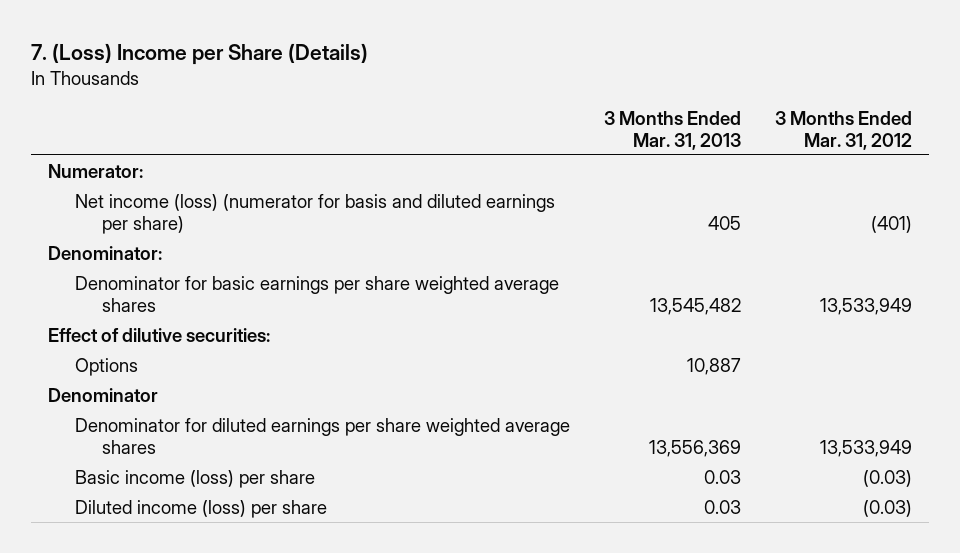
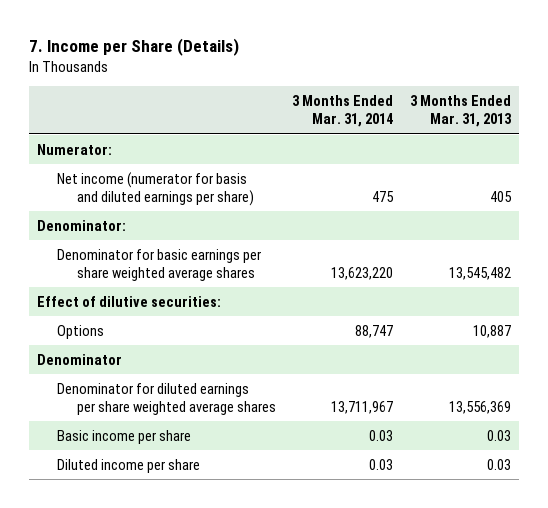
[31,42,369,65] 7. (Loss) Income per Share (Details) -> [28,37,239,56] 7. Income per Share (Details)
[774,110,912,150] 3 Months Ended Mar. 31, 2012 -> none
none -> [292,95,394,128] 3 Months Ended Mar. 31, 2014
[75,193,556,234] Net income (loss) (numerator for basis and diluted earnings per share) -> [56,171,254,207] Net income (numerator for basis and diluted earnings per share)
[75,469,316,488] Basic income (loss) per share -> [56,429,191,444] Basic income per share
[75,499,328,518] Diluted income (loss) per share -> [56,458,200,473] Diluted income per share

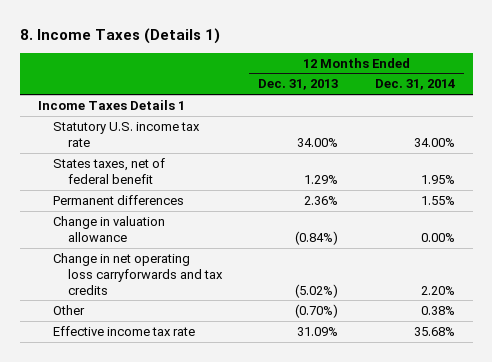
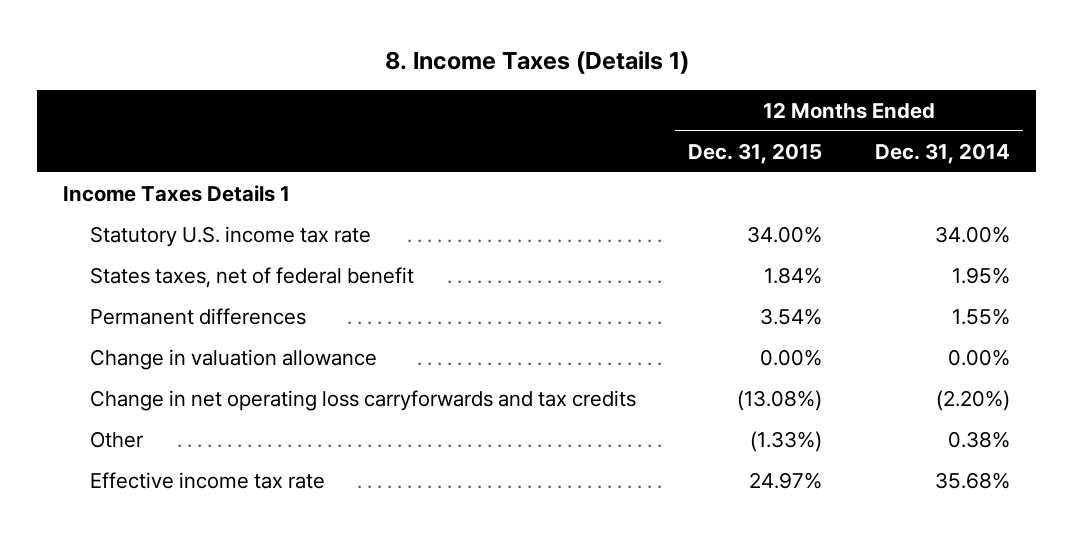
[258,79,339,91] Dec. 31, 2013 -> none
none -> [688,142,823,164] Dec. 31, 2015
[420,285,455,295] 2.20% -> [935,389,1010,411] (2.20%)

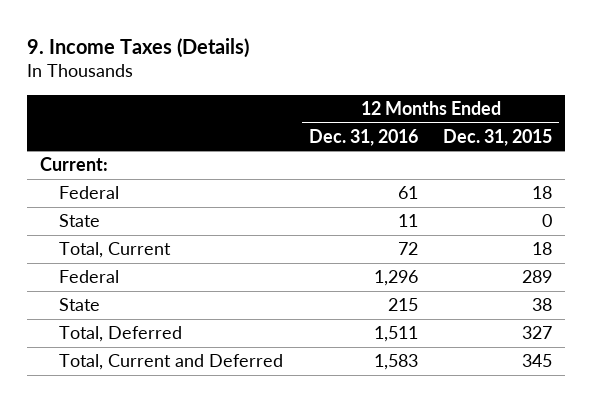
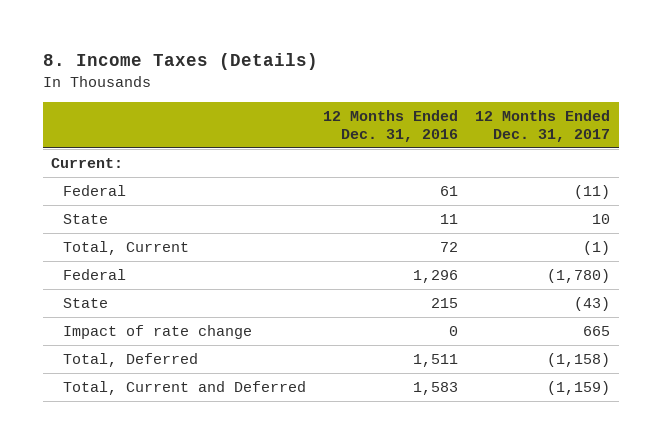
[26,37,249,58] 9. Income Taxes (Details) -> [42,53,318,71] 8. Income Taxes (Details)
[443,128,553,146] Dec. 31, 2015 -> none
none -> [475,110,611,142] 12 Months Ended Dec. 31, 2017
none -> [63,325,253,340] Impact of rate change

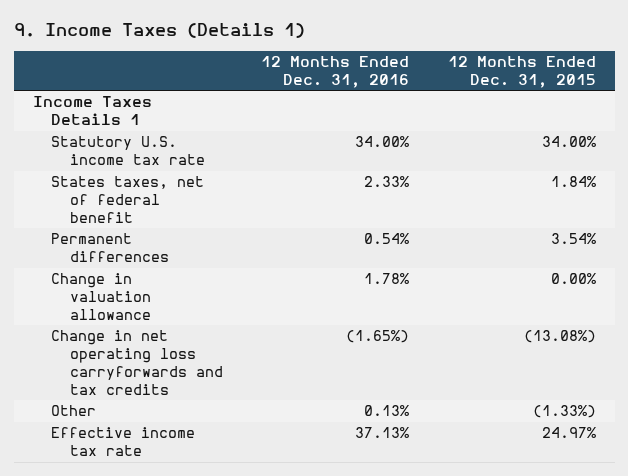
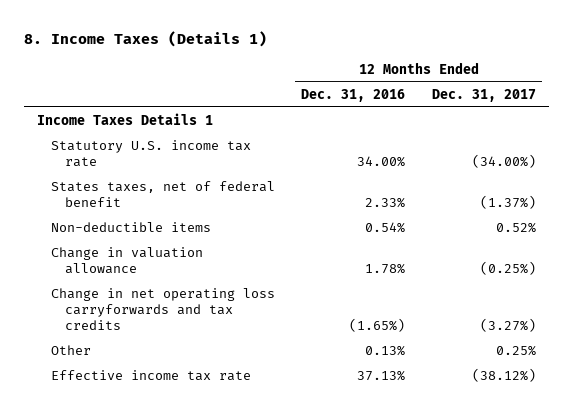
[13,23,305,39] 9. Income Taxes (Details 1) -> [24,31,268,48] 8. Income Taxes (Details 1)
[447,56,596,88] 12 Months Ended Dec. 31, 2015 -> none
none -> [431,88,536,102] Dec. 31, 2017
[51,233,170,263] Permanent differences -> none
none -> [51,221,212,232] Non-deductible items

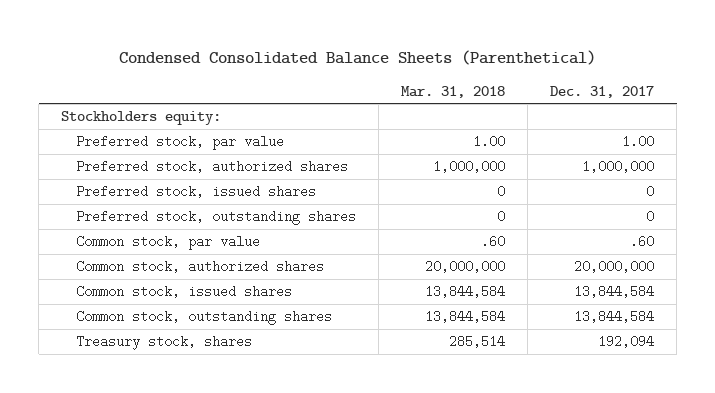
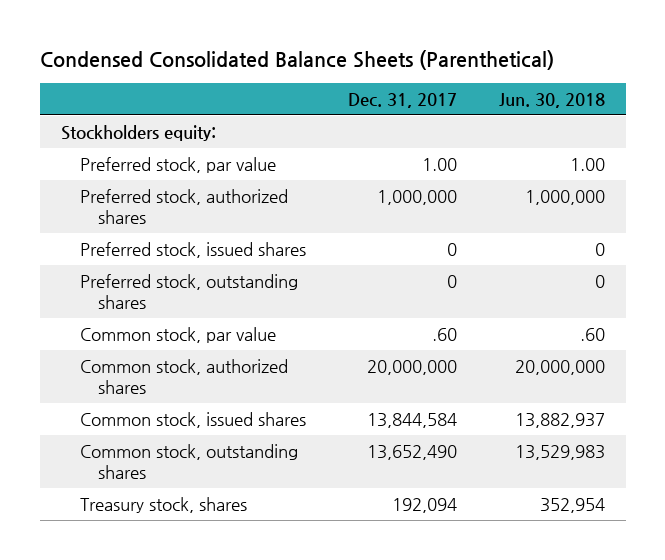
[400,85,505,98] Mar. 31, 2018 -> none
none -> [498,92,605,108] Jun. 30, 2018
[574,310,655,324] 13,844,584 -> [366,444,457,460] 13,652,490

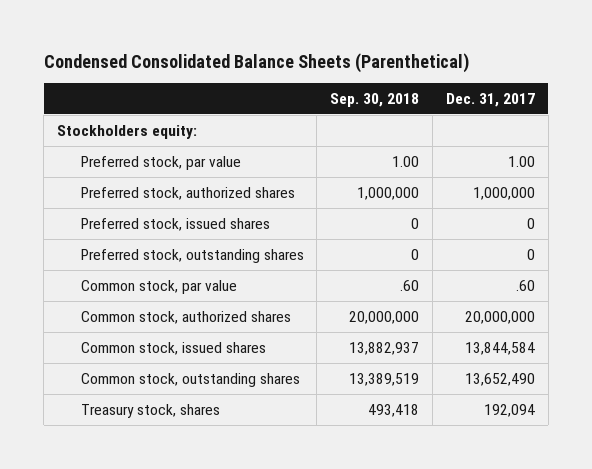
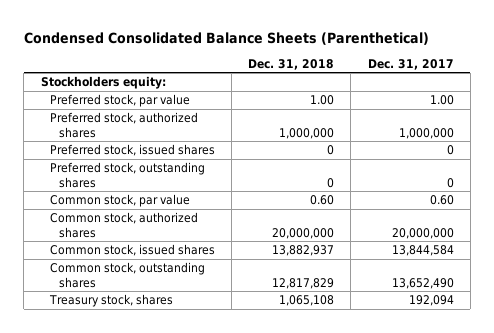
[330,93,420,108] Sep. 30, 2018 -> none
none -> [248,58,335,70] Dec. 31, 2018
[515,279,535,291] .60 -> [429,195,454,206] 0.60

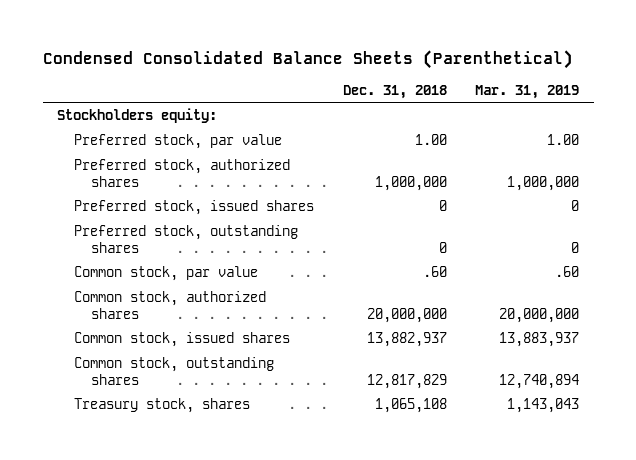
[367,58,454,70] Dec. 31, 2017 -> none
none -> [475,84,580,99] Mar. 31, 2019
[310,195,335,206] 0.60 -> [422,266,447,278] .60

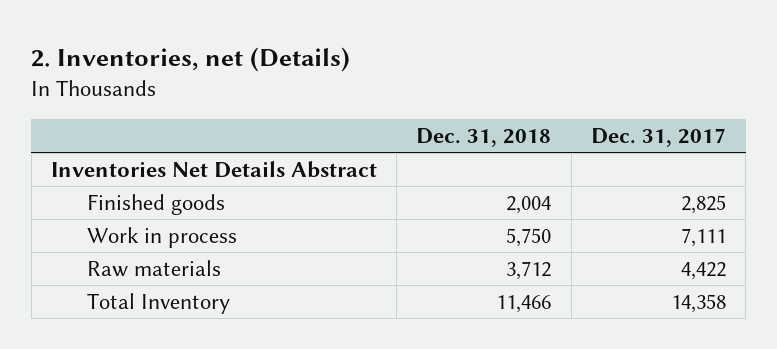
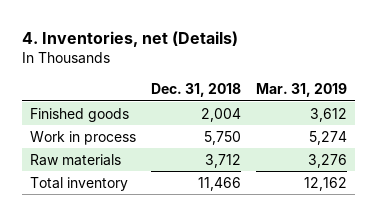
[31,47,351,73] 2. Inventories, net (Details) -> [22,31,239,48] 4. Inventories, net (Details)
[591,127,727,147] Dec. 31, 2017 -> none
none -> [256,83,348,98] Mar. 31, 2019
[50,161,377,179] Inventories Net Details Abstract -> none
[86,293,230,315] Total Inventory -> [29,176,128,191] Total inventory

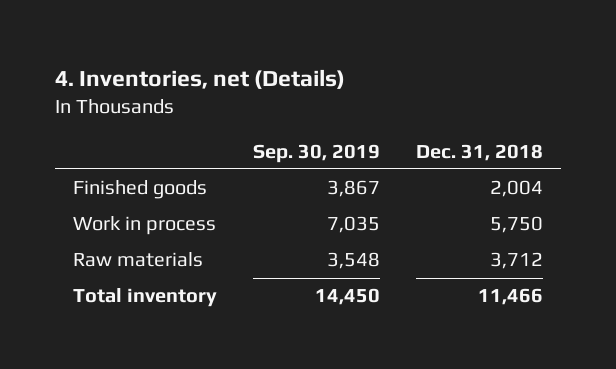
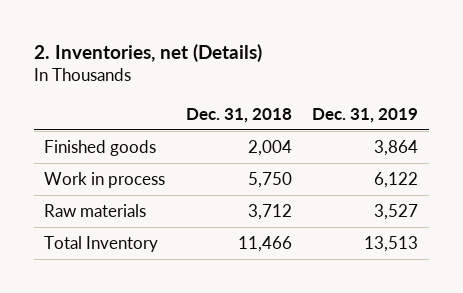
[54,69,345,90] 4. Inventories, net (Details) -> [33,44,262,63] 2. Inventories, net (Details)
[253,143,381,163] Sep. 30, 2019 -> none
none -> [312,107,419,123] Dec. 31, 2019
[73,288,218,308] Total inventory -> [44,235,159,252] Total Inventory

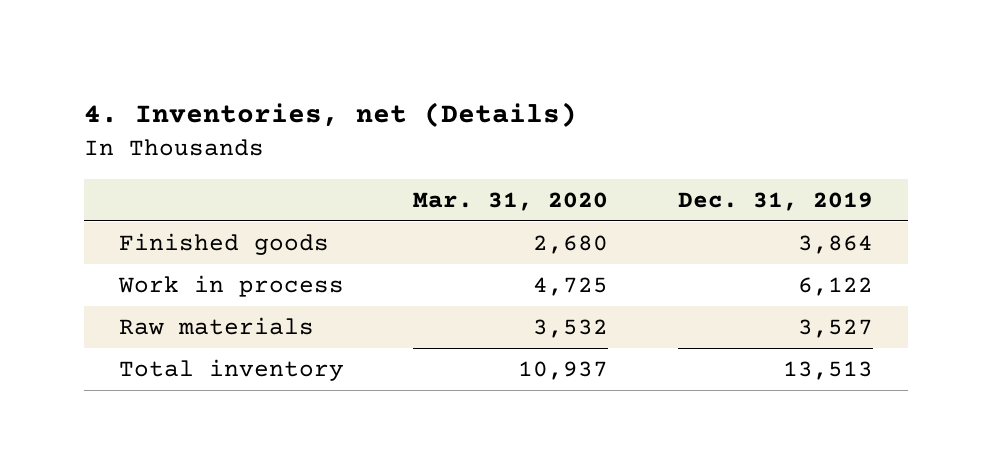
[33,44,262,63] 2. Inventories, net (Details) -> [83,101,577,127] 4. Inventories, net (Details)
[185,107,292,123] Dec. 31, 2018 -> none
none -> [413,192,609,212] Mar. 31, 2020
[44,235,159,252] Total Inventory -> [118,358,344,381] Total inventory

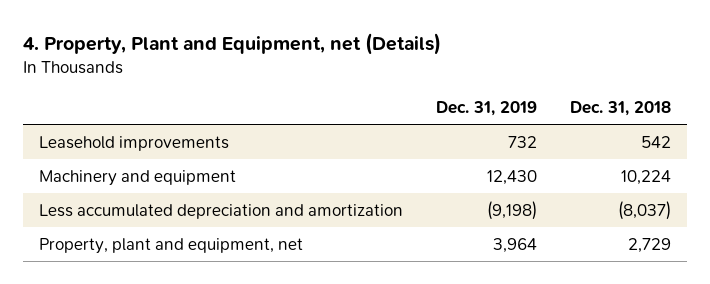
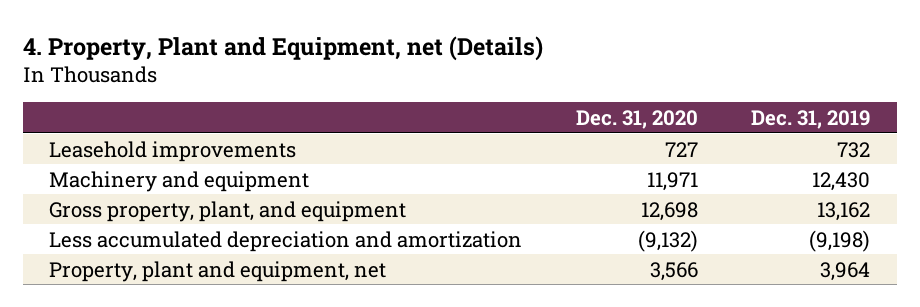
[569,100,671,116] Dec. 31, 2018 -> none
none -> [575,110,698,130] Dec. 31, 2020
none -> [49,200,407,222] Gross property, plant, and equipment

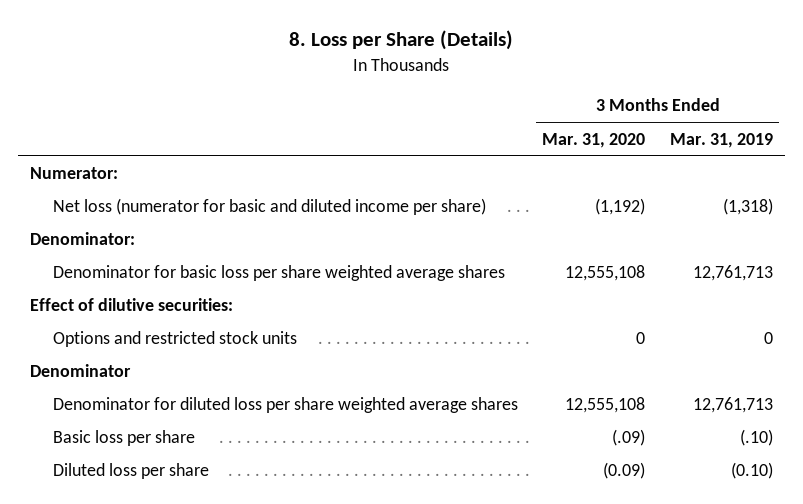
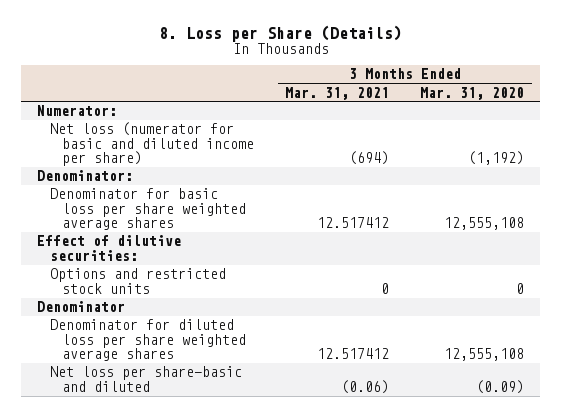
[669,132,773,148] Mar. 31, 2019 -> none
none -> [285,86,390,100] Mar. 31, 2021
[53,429,196,446] Basic loss per share -> none
[53,462,210,479] Diluted loss per share -> [49,366,242,392] Net loss per share-basic and diluted

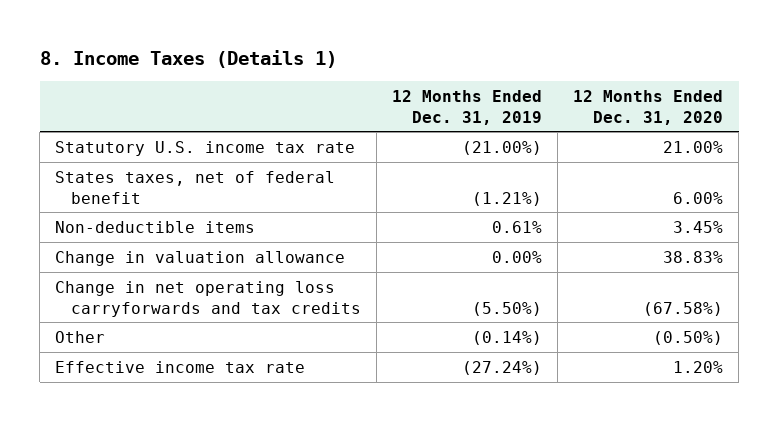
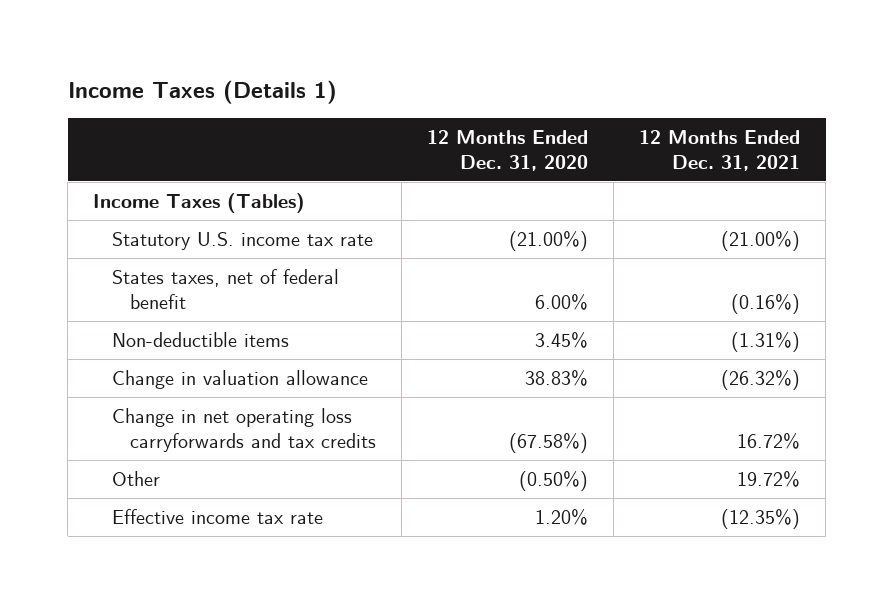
[39,49,337,68] 8. Income Taxes (Details 1) -> [67,80,337,105] Income Taxes (Details 1)
[392,89,543,125] 12 Months Ended Dec. 31, 2019 -> none
none -> [639,129,801,171] 12 Months Ended Dec. 31, 2021
none -> [93,192,306,213] Income Taxes (Tables)
[663,140,724,153] 21.00% -> [509,230,589,251] (21.00%)

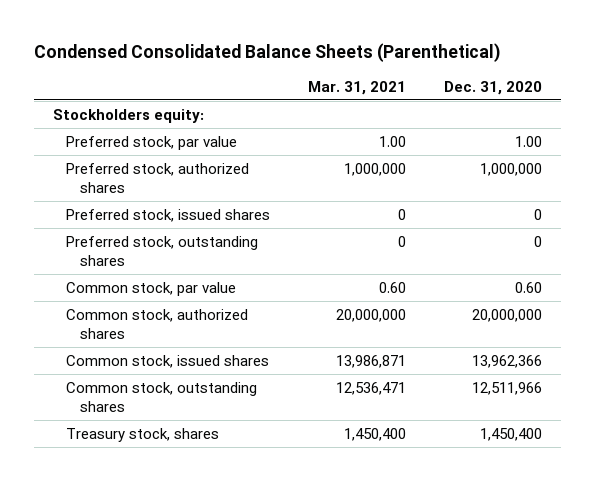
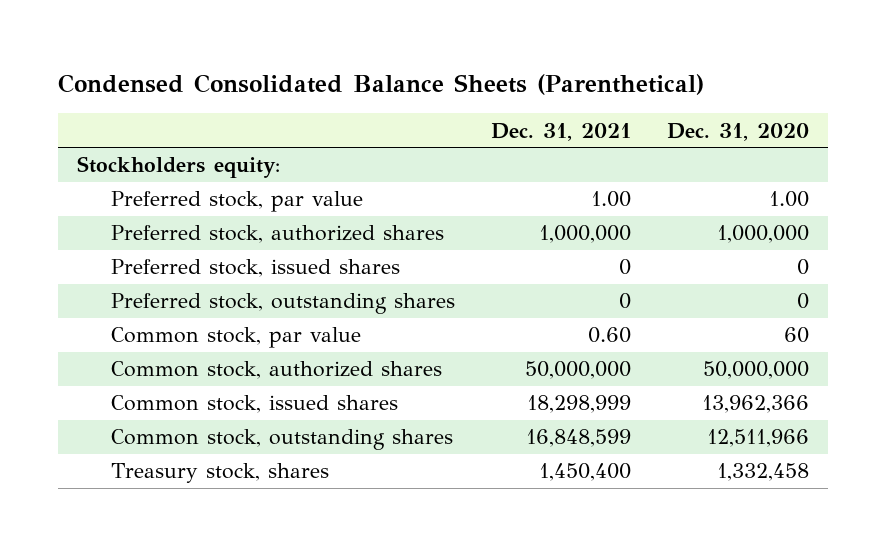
[308,80,407,95] Mar. 31, 2021 -> none
none -> [491,122,632,141] Dec. 31, 2021
[514,281,542,293] 0.60 -> [784,327,810,344] 60
[471,308,542,322] 20,000,000 -> [703,361,810,380] 50,000,000
[479,427,542,441] 1,450,400 -> [717,463,810,482] 1,332,458

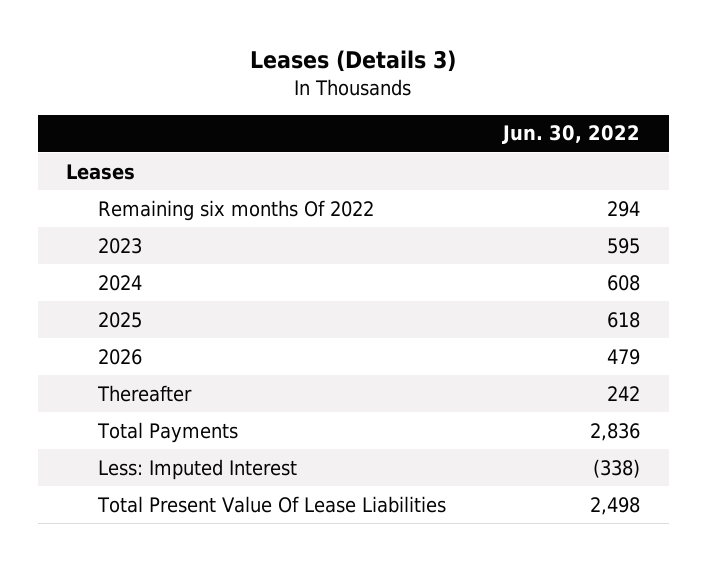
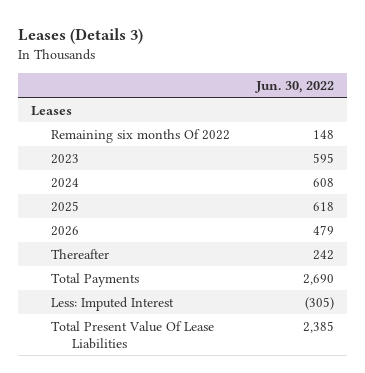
[607,200,641,217] 294 -> [313,129,335,139] 148
[590,422,641,441] 2,836 -> [303,273,335,285] 2,690
[593,458,641,478] (338) -> [305,296,335,310] (305)
[590,496,641,515] 2,498 -> [303,320,335,333] 2,385

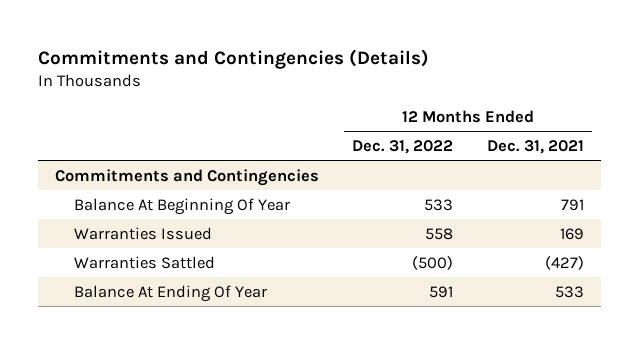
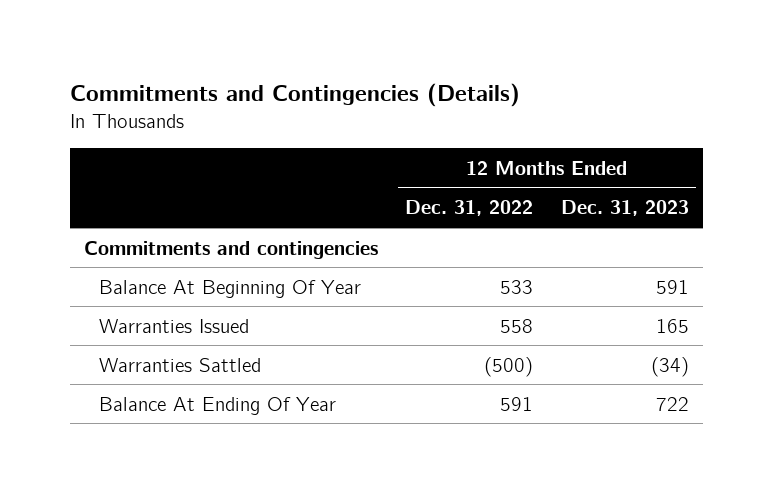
[487,139,585,154] Dec. 31, 2021 -> none
none -> [561,200,690,217] Dec. 31, 2023
[54,168,319,186] Commitments and Contingencies -> [83,240,378,259] Commitments and contingencies

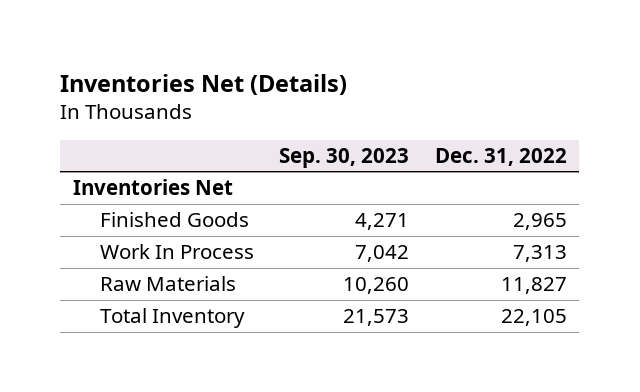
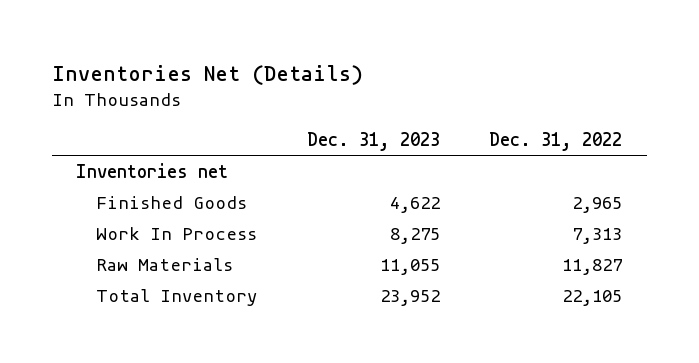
[279,147,410,168] Sep. 30, 2023 -> none
none -> [306,132,440,152] Dec. 31, 2023
[72,179,233,196] Inventories Net -> [76,162,229,178] Inventories net

